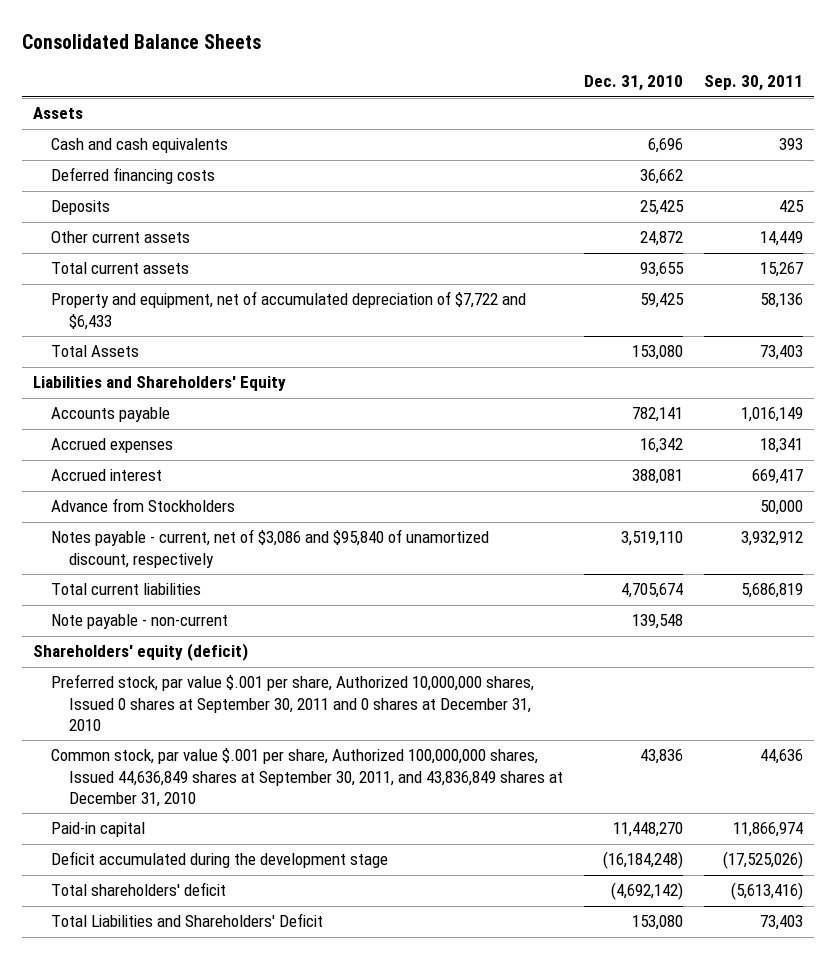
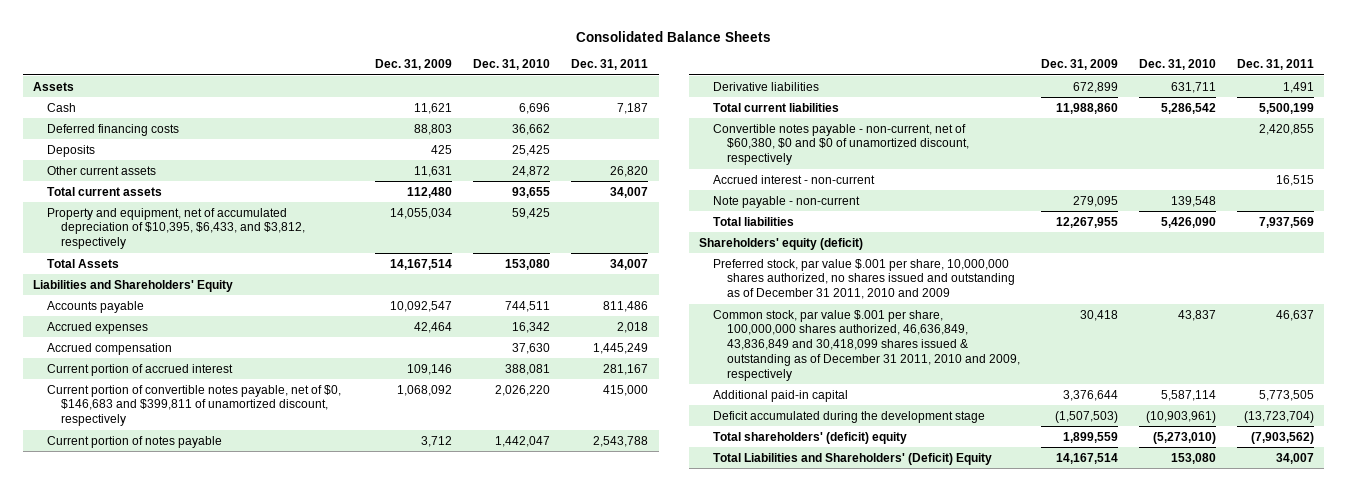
[704,75,804,92] Sep. 30, 2011 -> none
none -> [375,59,453,71] Dec. 31, 2009
none -> [571,59,649,71] Dec. 31, 2011
[50,138,228,154] Cash and cash equivalents -> [47,102,77,112] Cash
[50,291,526,330] Property and equipment, net of accumulated depreciation of $7,722 and $6,433 -> [47,207,306,250] Property and equipment, net of accumulated depreciation of $10,395, $6,433, and $3,812, respectively
[631,407,683,423] 782,141 -> [505,300,551,312] 744,511
[50,498,235,513] Advance from Stockholders -> none
none -> [47,342,173,355] Accrued compensation
[50,469,162,482] Accrued interest -> [47,363,234,376] Current portion of accrued interest
[50,529,489,568] Notes payable - current, net of $3,086 and $95,840 of unamortized discount, respectively -> [47,384,342,427] Current portion of convertible notes payable, net of $0, $146,683 and $399,811 of unamortized discount, respectively
[620,531,683,547] 3,519,110 -> [495,384,551,396] 2,026,220
none -> [47,435,223,448] Current portion of notes payable
none -> [713,81,820,91] Derivative liabilities
[620,583,683,599] 4,705,674 -> [1160,102,1216,114] 5,286,542
none -> [713,123,970,166] Convertible notes payable - non-current, net of $60,380, $0 and $0 of unamortized discount, respectively
none -> [713,174,876,184] Accrued interest - non-current
none -> [713,216,795,226] Total liabilities
[50,674,534,731] Preferred stock, par value $.001 per share, Authorized 10,000,000 shares, Issued 0 shares at September 30, 2011 and 0 shares at December 31, 2010 -> [713,258,1016,300] Preferred stock, par value $.001 per share, 10,000,000 shares authorized, no shares issued and outstanding as of December 31 2011, 2010 and 2009
[50,748,563,807] Common stock, par value $.001 per share, Authorized 100,000,000 shares, Issued 44,636,849 shares at September 30, 2011, and 43,836,849 shares at December 31, 2010 -> [713,309,1021,381] Common stock, par value $.001 per share, 100,000,000 shares authorized, 46,636,849, 43,836,849 and 30,418,099 shares issued & outstanding as of December 31 2011, 2010 and 2009, respectively
[639,749,683,765] 43,836 -> [1177,309,1216,321] 43,837
[50,822,145,838] Paid-in capital -> [713,389,849,402] Additional paid-in capital
[612,822,683,838] 11,448,270 -> [1160,389,1216,401] 5,587,114
[602,851,683,870] (16,184,248) -> [1145,410,1216,423] (10,903,961)
[50,882,226,897] Total shareholders' deficit -> [713,431,908,444] Total shareholders' (deficit) equity
[610,882,683,901] (4,692,142) -> [1152,431,1216,444] (5,273,010)
[50,913,323,928] Total Liabilities and Shareholders' Deficit -> [713,452,993,465] Total Liabilities and Shareholders' (Deficit) Equity

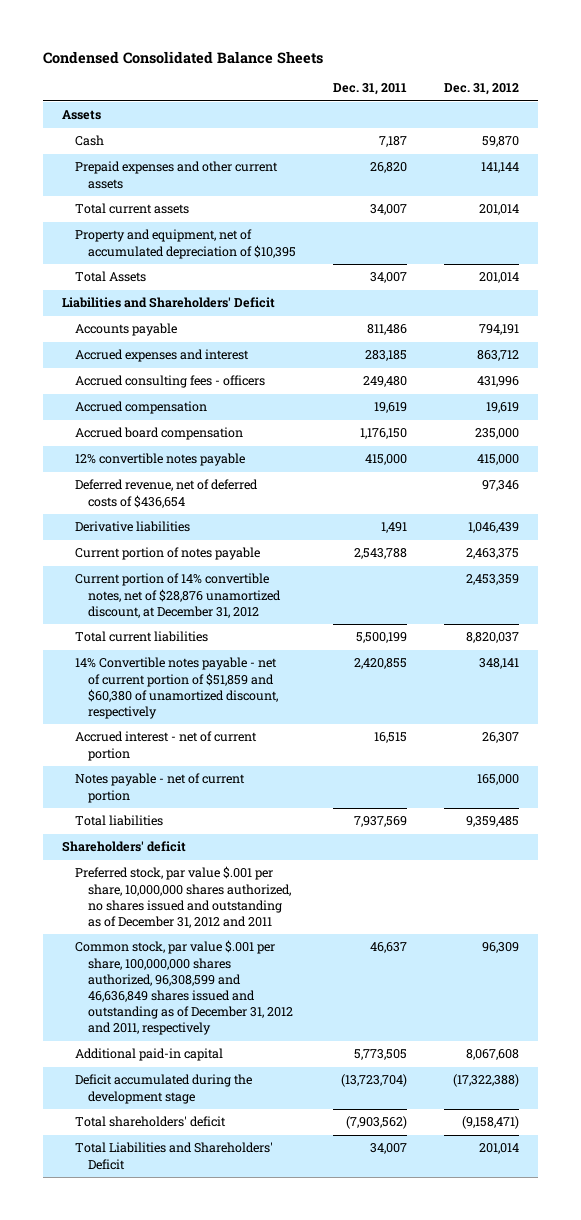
[575,30,771,42] Consolidated Balance Sheets -> [43,50,324,64] Condensed Consolidated Balance Sheets
[375,59,453,71] Dec. 31, 2009 -> none
[473,59,551,71] Dec. 31, 2010 -> none
none -> [444,83,520,96] Dec. 31, 2012
[47,123,180,136] Deferred financing costs -> none
[47,144,96,157] Deposits -> none
[47,165,157,175] Other current assets -> [74,161,278,189] Prepaid expenses and other current assets
[47,207,306,250] Property and equipment, net of accumulated depreciation of $10,395, $6,433, and $3,812, respectively -> [74,229,296,259] Property and equipment, net of accumulated depreciation of $10,395
[33,279,234,292] Liabilities and Shareholders' Equity -> [61,297,275,309] Liabilities and Shareholders' Deficit
[47,363,234,376] Current portion of accrued interest -> none
[47,321,149,334] Accrued expenses -> [74,349,249,363] Accrued expenses and interest
[617,321,649,333] 2,018 -> [364,350,407,362] 283,185
none -> [74,375,265,389] Accrued consulting fees - officers
[593,342,649,354] 1,445,249 -> [373,402,407,414] 19,619
none -> [74,427,243,441] Accrued board compensation
[47,384,342,427] Current portion of convertible notes payable, net of $0, $146,683 and $399,811 of unamortized discount, respectively -> [74,453,245,467] 12% convertible notes payable
none -> [74,479,258,508] Deferred revenue, net of deferred costs of $436,654
[47,435,223,448] Current portion of notes payable -> [74,547,260,561] Current portion of notes payable
none -> [74,573,281,618] Current portion of 14% convertible notes, net of $28,876 unamortized discount, at December 31, 2012
[713,195,861,208] Note payable - non-current -> none
[713,123,970,166] Convertible notes payable - non-current, net of $60,380, $0 and $0 of unamortized discount, respectively -> [74,657,278,719] 14% Convertible notes payable - net of current portion of $51,859 and $60,380 of unamortized discount, respectively
[713,174,876,184] Accrued interest - non-current -> [74,731,257,761] Accrued interest - net of current portion
none -> [74,773,245,803] Notes payable - net of current portion
[699,237,864,250] Shareholders' equity (deficit) -> [61,841,186,853] Shareholders' deficit
[713,258,1016,300] Preferred stock, par value $.001 per share, 10,000,000 shares authorized, no shares issued and outstanding as of December 31 2011, 2010 and 2009 -> [74,866,291,928] Preferred stock, par value $.001 per share, 10,000,000 shares authorized, no shares issued and outstanding as of December 31, 2012 and 2011
[713,309,1021,381] Common stock, par value $.001 per share, 100,000,000 shares authorized, 46,636,849, 43,836,849 and 30,418,099 shares issued & outstanding as of December 31 2011, 2010 and 2009, respectively -> [74,940,293,1036] Common stock, par value $.001 per share, 100,000,000 shares authorized, 96,308,599 and 46,636,849 shares issued and outstanding as of December 31, 2012 and 2011, respectively
[713,431,908,444] Total shareholders' (deficit) equity -> [74,1116,226,1128] Total shareholders' deficit
[713,452,993,465] Total Liabilities and Shareholders' (Deficit) Equity -> [74,1142,273,1170] Total Liabilities and Shareholders' Deficit

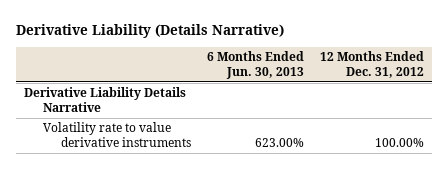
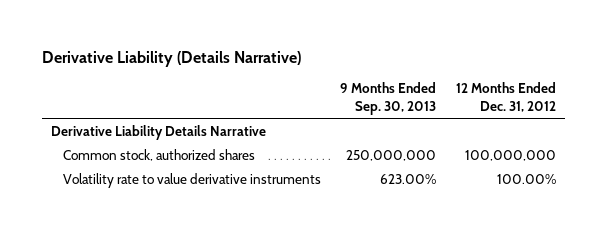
[206,51,304,80] 6 Months Ended Jun. 30, 2013 -> none
none -> [340,82,437,115] 9 Months Ended Sep. 30, 2013
none -> [63,148,256,161] Common stock, authorized shares

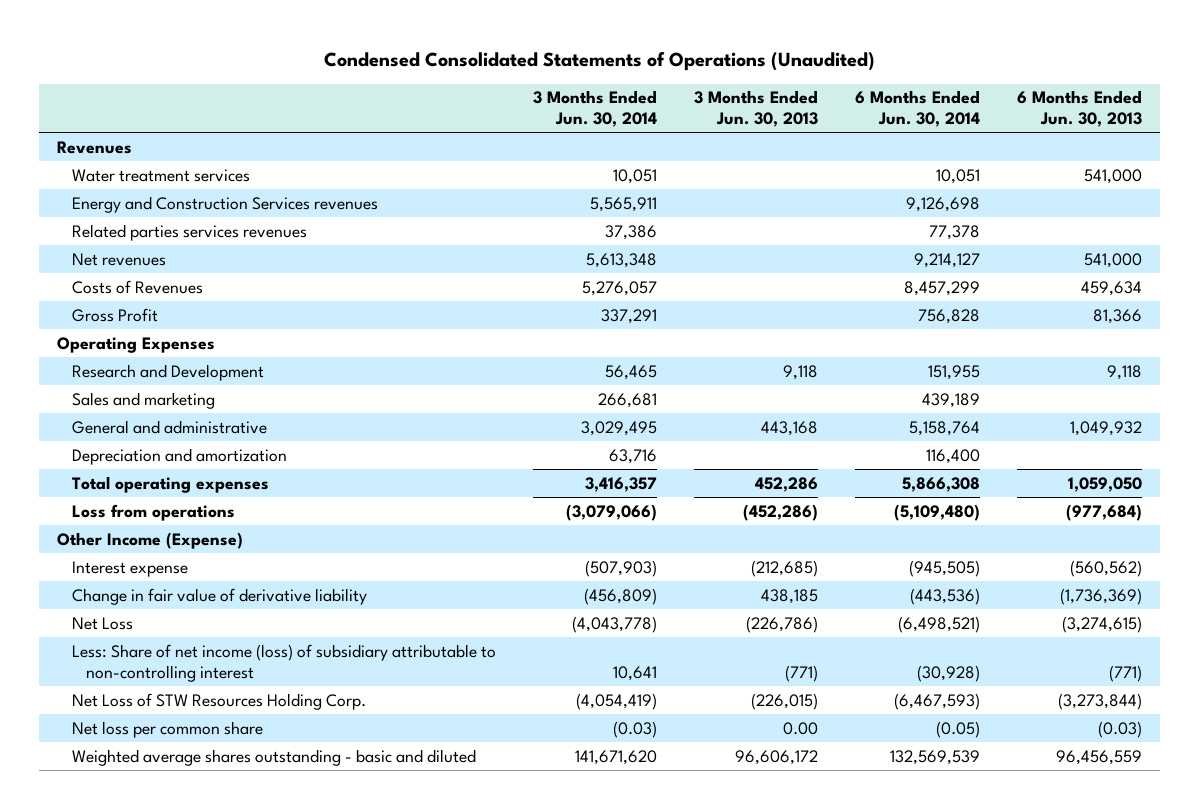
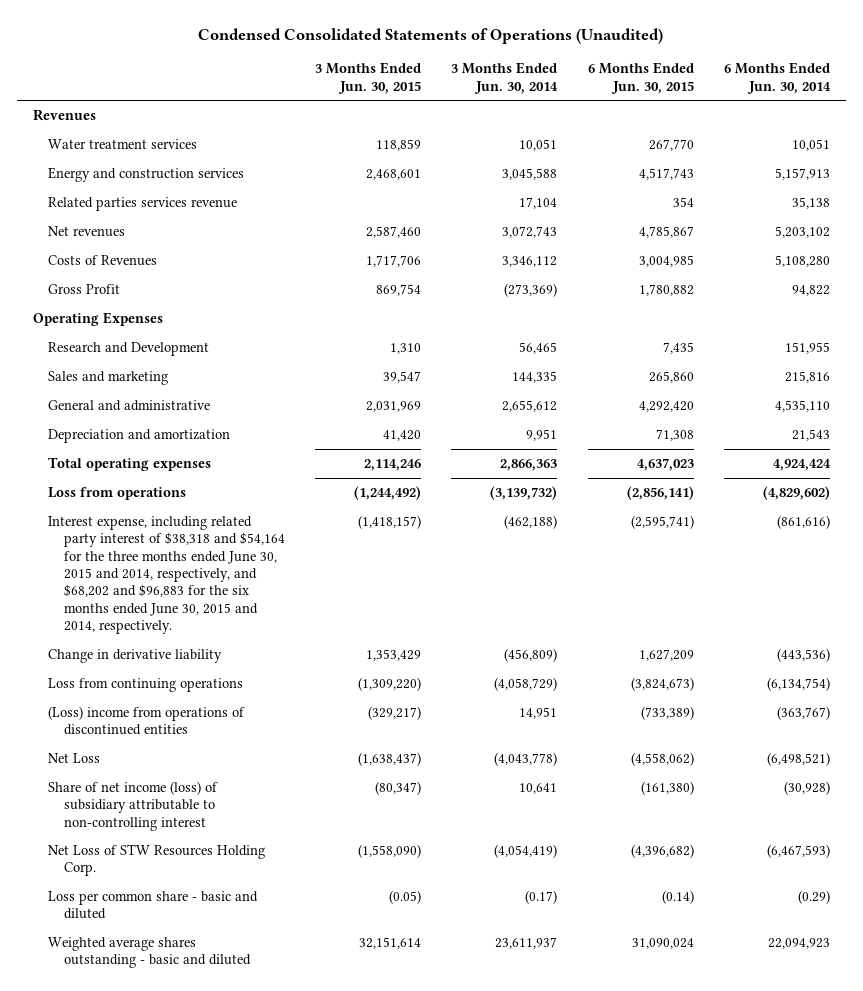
[693,90,818,128] 3 Months Ended Jun. 30, 2013 -> none
[1016,90,1142,128] 6 Months Ended Jun. 30, 2013 -> none
none -> [315,62,422,94] 3 Months Ended Jun. 30, 2015
none -> [587,62,694,94] 6 Months Ended Jun. 30, 2015
[71,195,378,213] Energy and Construction Services revenues -> [48,166,245,182] Energy and construction services
[589,196,657,212] 5,565,911 -> [502,167,558,180] 3,045,588
[905,196,980,212] 9,126,698 -> [775,167,831,180] 5,157,913
[71,223,307,241] Related parties services revenues -> [48,196,238,211] Related parties services revenue
[604,224,657,240] 37,386 -> [519,196,558,209] 17,104
[928,224,980,240] 77,378 -> [792,196,831,209] 35,138
[585,252,657,268] 5,613,348 -> [502,225,558,238] 3,072,743
[913,252,980,268] 9,214,127 -> [775,225,831,238] 5,203,102
[581,280,657,296] 5,276,057 -> [502,255,558,267] 3,346,112
[903,280,980,296] 8,457,299 -> [775,254,831,267] 5,108,280
[600,308,657,324] 337,291 -> [504,282,558,297] (273,369)
[917,308,980,324] 756,828 -> [792,284,831,296] 94,822
[57,531,244,549] Other Income (Expense) -> none
[71,560,188,577] Interest expense -> none
[597,392,657,408] 266,681 -> [512,370,558,383] 144,335
[921,392,980,408] 439,189 -> [785,370,831,383] 215,816
[580,420,657,436] 3,029,495 -> [502,399,558,412] 2,655,612
[908,420,980,436] 5,158,764 -> [775,399,831,412] 4,535,110
[608,448,657,464] 63,716 -> [526,428,558,441] 9,951
[925,448,980,464] 116,400 -> [792,428,831,441] 21,543
[584,476,657,492] 3,416,357 -> [500,458,558,471] 2,866,363
[901,476,980,492] 5,866,308 -> [773,458,832,471] 4,924,424
[565,503,657,521] (3,079,066) -> [490,485,558,500] (3,139,732)
[893,503,980,521] (5,109,480) -> [763,485,831,500] (4,829,602)
none -> [48,515,285,635] Interest expense, including related party interest of $38,318 and $54,164 for the three months ended June 30, 2015 and 2014, respectively, and $68,202 and $96,883 for the six months ended June 30, 2015 and 2014, respectively.
[71,587,367,605] Change in fair value of derivative liability -> [48,648,223,663] Change in derivative liability
none -> [48,677,244,692] Loss from continuing operations
none -> [48,705,246,736] (Loss) income from operations of discontinued entities
[71,643,496,682] Less: Share of net income (loss) of subsidiary attributable to non-controlling interest -> [48,780,219,831] Share of net income (loss) of subsidiary attributable to non-controlling interest
[71,720,263,738] Net loss per common share -> [48,890,259,920] Loss per common share - basic and diluted
[612,720,657,738] (0.03) -> [525,889,558,904] (0.17)
[935,720,980,738] (0.05) -> [798,889,831,904] (0.29)
[574,749,657,765] 141,671,620 -> [495,936,558,949] 23,611,937
[889,749,980,765] 132,569,539 -> [768,937,831,949] 22,094,923

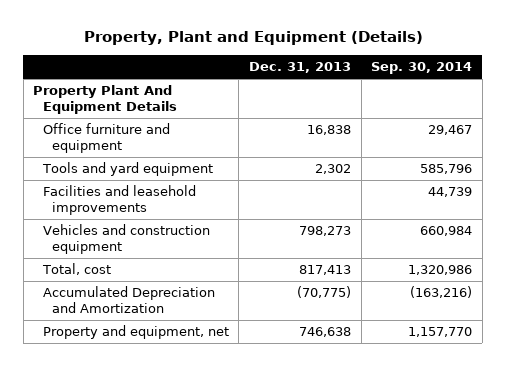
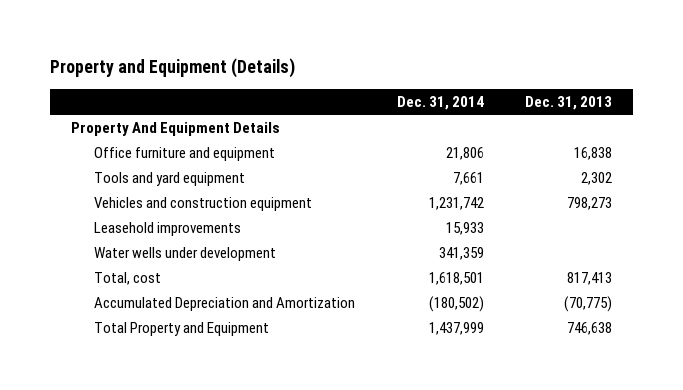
[83,31,423,46] Property, Plant and Equipment (Details) -> [49,58,295,79] Property and Equipment (Details)
[371,62,473,75] Sep. 30, 2014 -> none
none -> [396,95,484,110] Dec. 31, 2014
[33,85,177,114] Property Plant And Equipment Details -> [70,122,280,137] Property And Equipment Details
[42,185,196,215] Facilities and leasehold improvements -> none
none -> [94,222,242,237] Leasehold improvements
none -> [94,247,277,262] Water wells under development
[42,325,229,340] Property and equipment, net -> [94,322,270,337] Total Property and Equipment

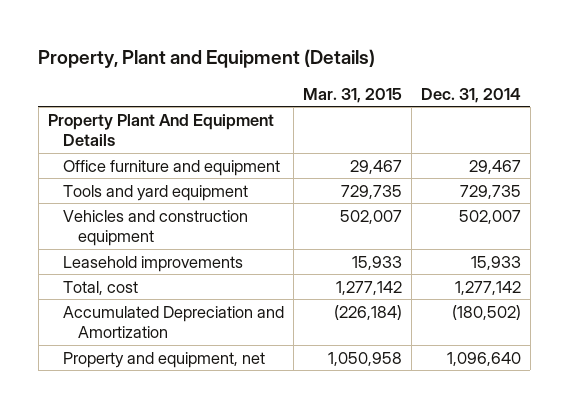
[49,58,295,79] Property and Equipment (Details) -> [38,49,376,69] Property, Plant and Equipment (Details)
[525,95,613,110] Dec. 31, 2013 -> none
none -> [302,87,402,103] Mar. 31, 2015
[70,122,280,137] Property And Equipment Details -> [47,113,274,146] Property Plant And Equipment Details
[445,147,484,161] 21,806 -> [468,159,521,174] 29,467
[452,172,484,186] 7,661 -> [459,184,521,199] 729,735
[428,197,484,211] 1,231,742 -> [458,209,521,224] 502,007
[94,247,277,262] Water wells under development -> none
[428,272,484,286] 1,618,501 -> [454,280,521,295] 1,277,142
[94,322,270,337] Total Property and Equipment -> [62,351,265,368] Property and equipment, net
[428,322,484,336] 1,437,999 -> [446,351,521,366] 1,096,640

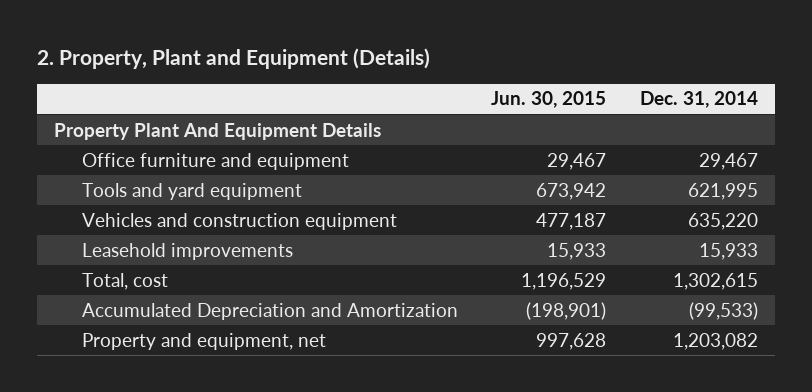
[38,49,376,69] Property, Plant and Equipment (Details) -> [36,48,430,70] 2. Property, Plant and Equipment (Details)
[302,87,402,103] Mar. 31, 2015 -> none
none -> [491,91,607,109] Jun. 30, 2015
[459,184,521,199] 729,735 -> [688,182,759,200] 621,995
[458,209,521,224] 502,007 -> [688,212,759,230] 635,220
[454,280,521,295] 1,277,142 -> [673,272,759,290] 1,302,615
[451,304,521,320] (180,502) -> [689,301,759,320] (99,533)
[446,351,521,366] 1,096,640 -> [673,332,759,350] 1,203,082

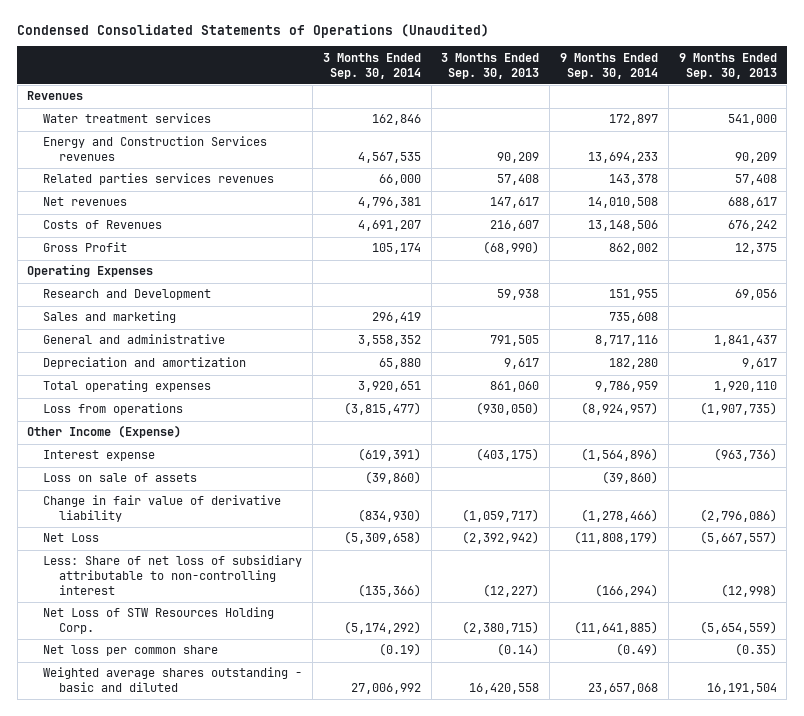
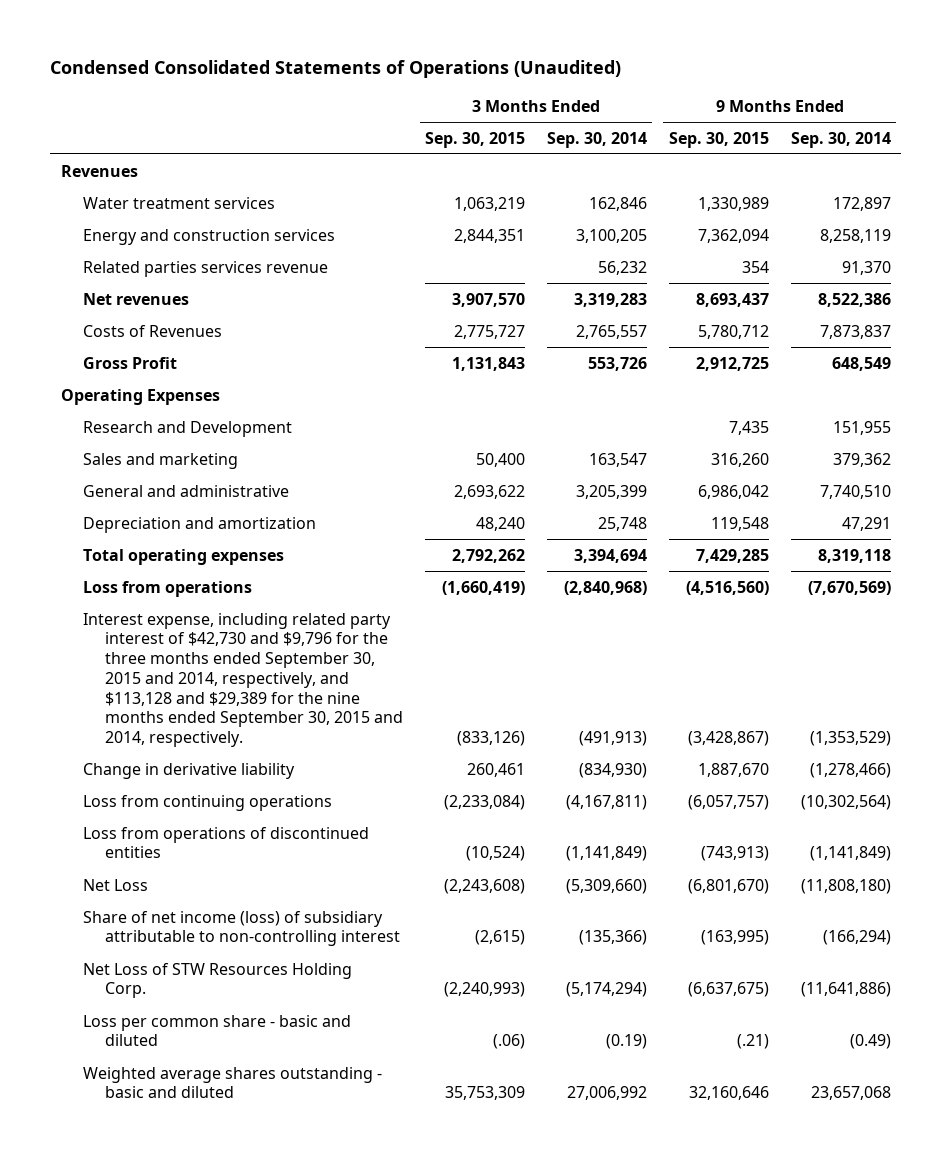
[441,52,540,79] 3 Months Ended Sep. 30, 2013 -> none
[678,52,777,79] 9 Months Ended Sep. 30, 2013 -> none
none -> [425,131,526,148] Sep. 30, 2015
none -> [668,131,769,148] Sep. 30, 2015
[43,136,268,162] Energy and Construction Services revenues -> [83,228,336,245] Energy and construction services
[357,152,421,164] 4,567,535 -> [575,228,647,243] 3,100,205
[588,152,659,164] 13,694,233 -> [819,228,891,243] 8,258,119
[43,173,275,186] Related parties services revenues -> [83,260,329,277] Related parties services revenue
[378,174,421,186] 66,000 -> [597,260,647,275] 56,232
[609,174,659,186] 143,378 -> [841,260,891,275] 91,370
[357,197,421,209] 4,796,381 -> [573,292,647,307] 3,319,283
[588,197,659,209] 14,010,508 -> [817,292,891,307] 8,522,386
[357,220,421,232] 4,691,207 -> [575,324,647,339] 2,765,557
[588,220,659,232] 13,148,506 -> [819,324,891,339] 7,873,837
[371,243,421,255] 105,174 -> [587,356,647,371] 553,726
[609,243,659,255] 862,002 -> [831,356,891,371] 648,549
[27,425,182,439] Other Income (Expense) -> none
[43,450,156,462] Interest expense -> none
[43,473,198,483] Loss on sale of assets -> none
[371,312,421,324] 296,419 -> [588,452,647,467] 163,547
[609,312,659,324] 735,608 -> [832,452,891,467] 379,362
[357,335,421,347] 3,558,352 -> [575,484,647,499] 3,205,399
[595,335,659,347] 8,717,116 -> [819,484,891,499] 7,740,510
[378,358,421,370] 65,880 -> [597,516,647,531] 25,748
[609,358,659,370] 182,280 -> [841,516,891,531] 47,291
[357,381,421,393] 3,920,651 -> [573,548,647,563] 3,394,694
[595,381,659,393] 9,786,959 -> [817,548,891,563] 8,319,118
[343,402,421,416] (3,815,477) -> [563,580,647,595] (2,840,968)
[581,402,659,416] (8,924,957) -> [807,580,891,595] (7,670,569)
none -> [83,612,404,748] Interest expense, including related party interest of $42,730 and $9,796 for the three months ended September 30, 2015 and 2014, respectively, and $113,128 and $29,389 for the nine months ended September 30, 2015 and 2014, respectively.
[43,495,282,523] Change in fair value of derivative liability -> [83,762,296,779] Change in derivative liability
none -> [83,794,333,811] Loss from continuing operations
none -> [83,826,370,859] Loss from operations of discontinued entities
[343,531,421,545] (5,309,658) -> [565,878,647,894] (5,309,660)
[574,531,659,545] (11,808,179) -> [800,878,891,894] (11,808,180)
[43,555,303,596] Less: Share of net loss of subsidiary attributable to non-controlling interest -> [83,910,401,947] Share of net income (loss) of subsidiary attributable to non-controlling interest
[343,621,421,635] (5,174,292) -> [565,982,647,998] (5,174,294)
[574,621,659,635] (11,641,885) -> [800,982,891,998] (11,641,886)
[43,645,219,657] Net loss per common share -> [83,1014,352,1047] Loss per common share - basic and diluted

